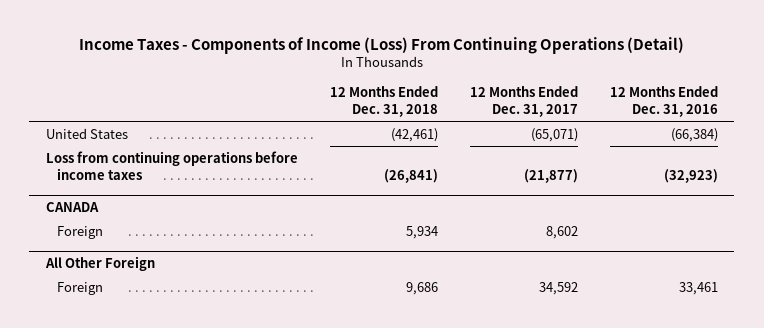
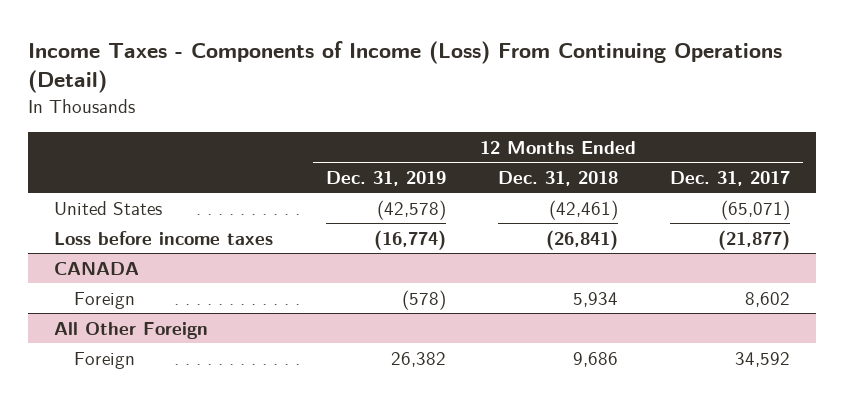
[610,85,719,117] 12 Months Ended Dec. 31, 2016 -> none
none -> [325,170,446,186] Dec. 31, 2019
[45,150,298,180] Loss from continuing operations before income taxes -> [54,230,274,245] Loss before income taxes

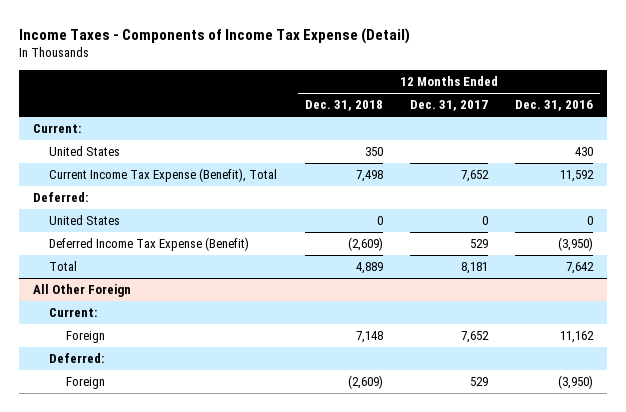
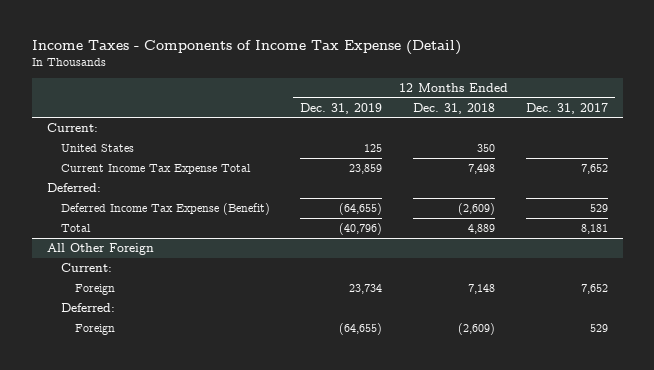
[515,100,594,112] Dec. 31, 2016 -> none
none -> [300,102,383,114] Dec. 31, 2019
[49,168,278,183] Current Income Tax Expense (Benefit), Total -> [60,163,251,174] Current Income Tax Expense Total
[49,215,121,226] United States -> none

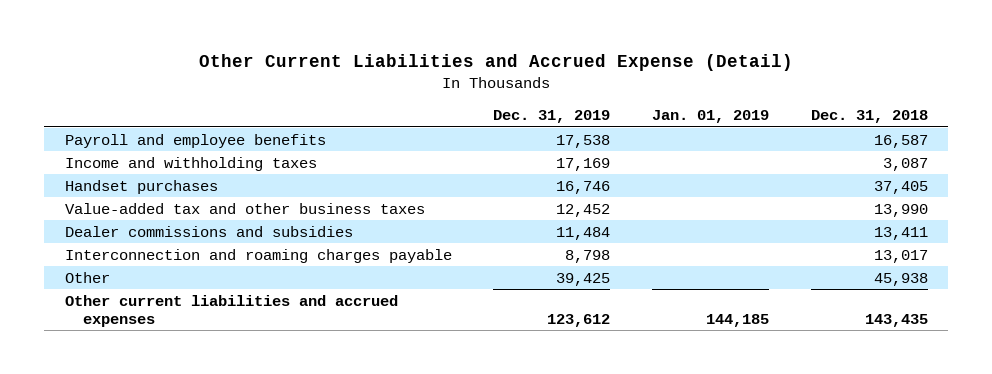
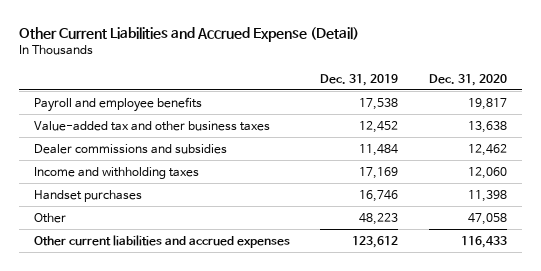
[651,110,769,124] Jan. 01, 2019 -> none
[810,110,928,124] Dec. 31, 2018 -> none
none -> [428,73,507,86] Dec. 31, 2020
[64,248,452,263] Interconnection and roaming charges payable -> none
[64,156,317,171] Income and withholding taxes -> [34,166,200,179] Income and withholding taxes
[64,179,218,194] Handset purchases -> [34,189,143,202] Handset purchases
[556,272,611,286] 39,425 -> [359,212,399,225] 48,223

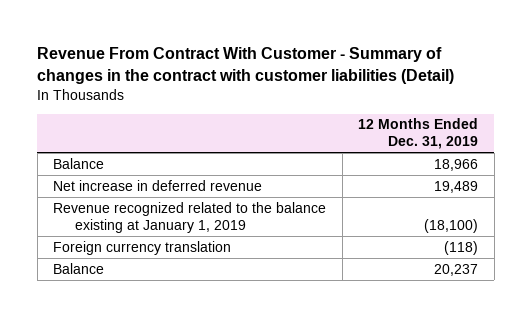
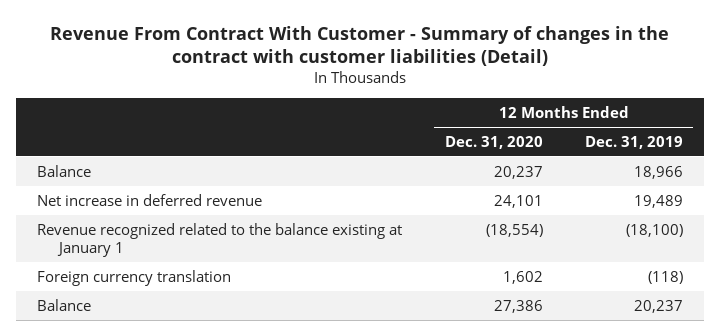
none -> [444,135,543,149] Dec. 31, 2020
[53,201,327,233] Revenue recognized related to the balance existing at January 1, 2019 -> [37,222,403,258] Revenue recognized related to the balance existing at January 1

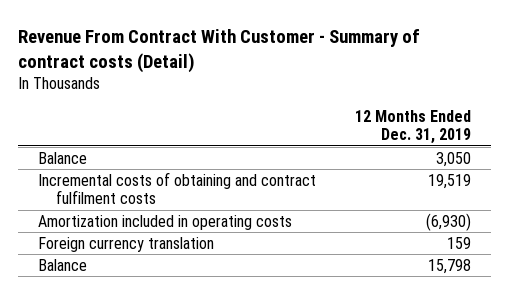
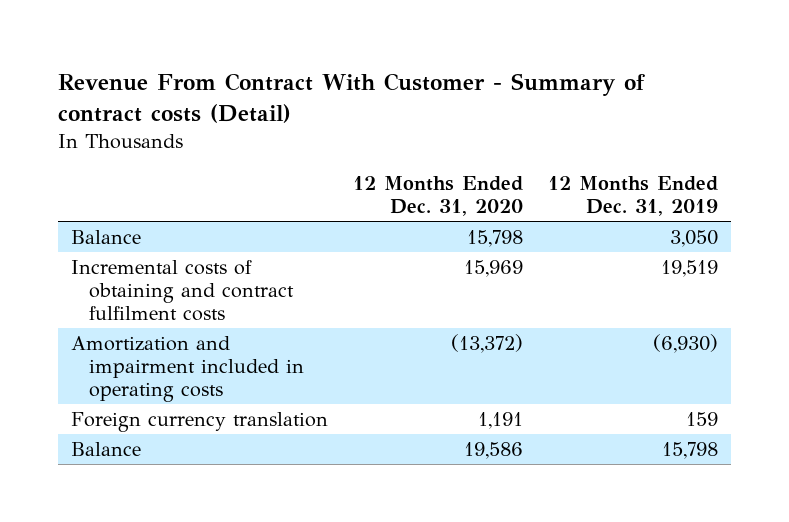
none -> [352,176,523,217] 12 Months Ended Dec. 31, 2020
[37,214,292,230] Amortization included in operating costs -> [70,335,305,403] Amortization and impairment included in operating costs

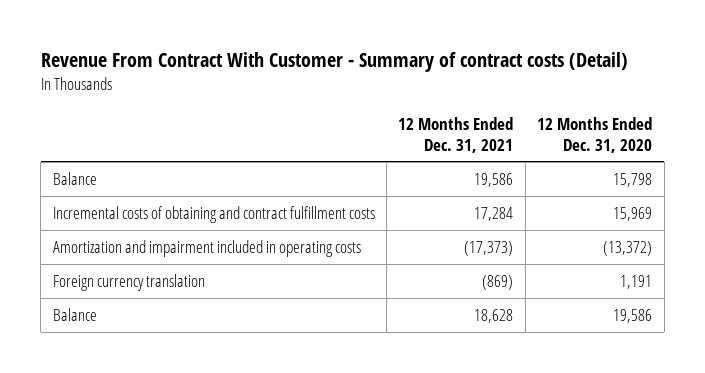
[548,176,719,217] 12 Months Ended Dec. 31, 2019 -> none
none -> [398,117,514,153] 12 Months Ended Dec. 31, 2021
[70,259,295,322] Incremental costs of obtaining and contract fulfilment costs -> [52,205,375,223] Incremental costs of obtaining and contract fulfillment costs

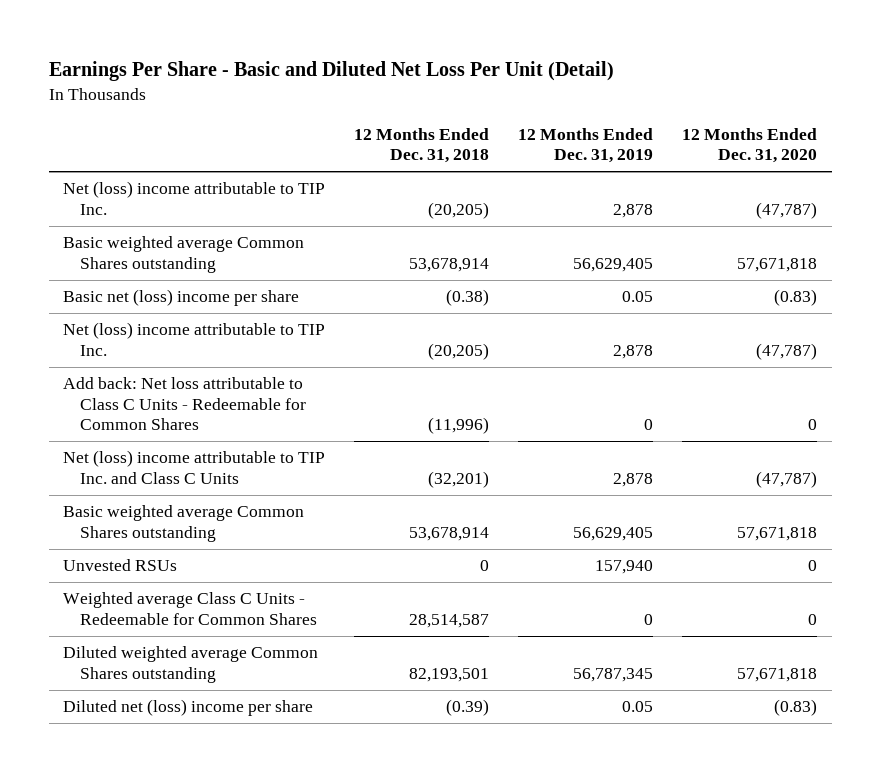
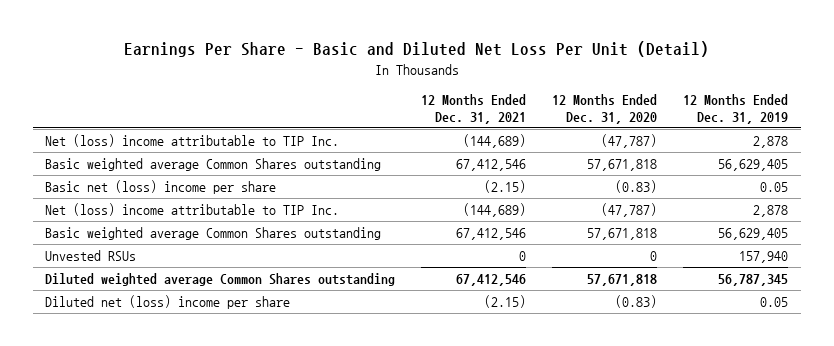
[354,127,490,164] 12 Months Ended Dec. 31, 2018 -> none
none -> [421,93,527,124] 12 Months Ended Dec. 31, 2021
[63,377,307,431] Add back: Net loss attributable to Class C Units - Redeemable for Common Shares -> none
[63,450,326,484] Net (loss) income attributable to TIP Inc. and Class C Units -> none
[63,592,318,625] Weighted average Class C Units - Redeemable for Common Shares -> none

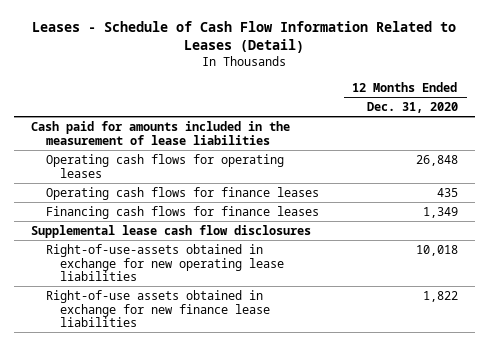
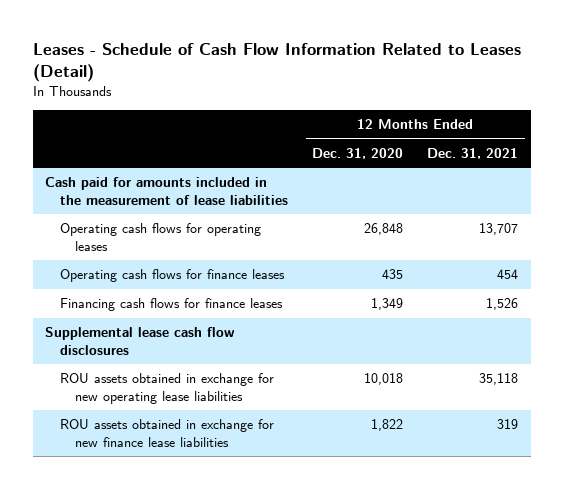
none -> [427,148,519,160] Dec. 31, 2021
[45,243,285,282] Right-of-use-assets obtained in exchange for new operating lease liabilities -> [59,373,274,405] ROU assets obtained in exchange for new operating lease liabilities
[45,289,271,328] Right-of-use assets obtained in exchange for new finance lease liabilities -> [59,419,274,448] ROU assets obtained in exchange for new finance lease liabilities

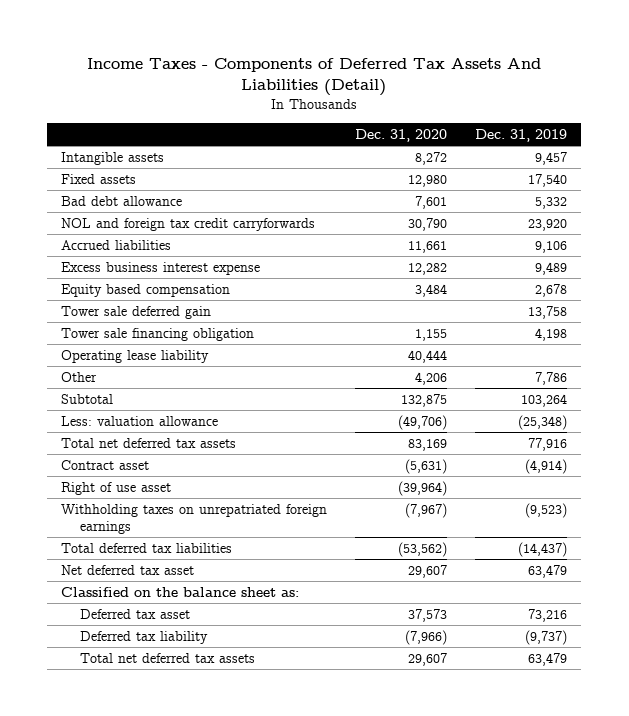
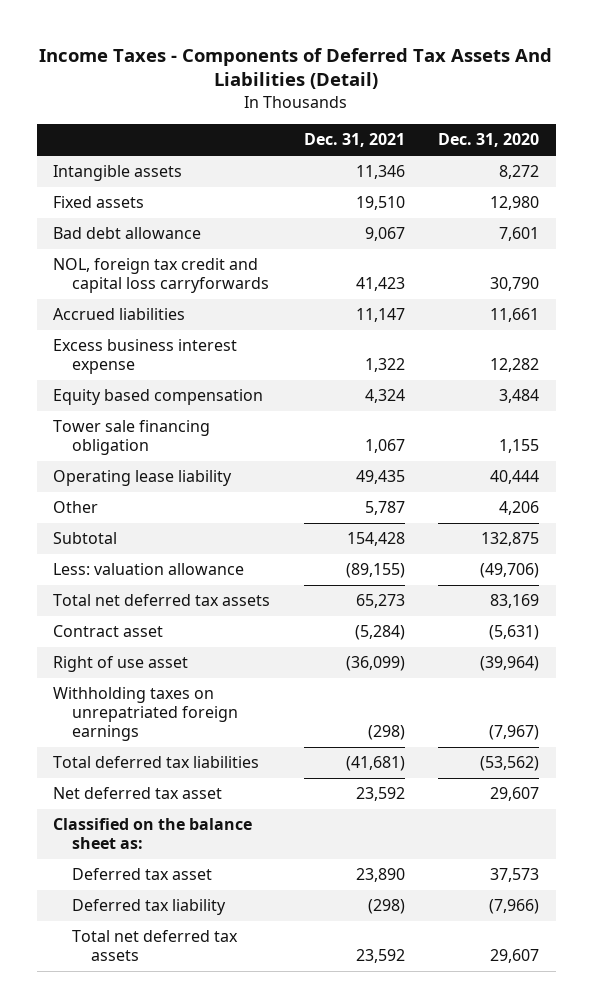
[475,128,568,142] Dec. 31, 2019 -> none
none -> [303,133,405,148] Dec. 31, 2021
[61,217,316,231] NOL and foreign tax credit carryforwards -> [53,258,270,294] NOL, foreign tax credit and capital loss carryforwards
[61,305,212,319] Tower sale deferred gain -> none

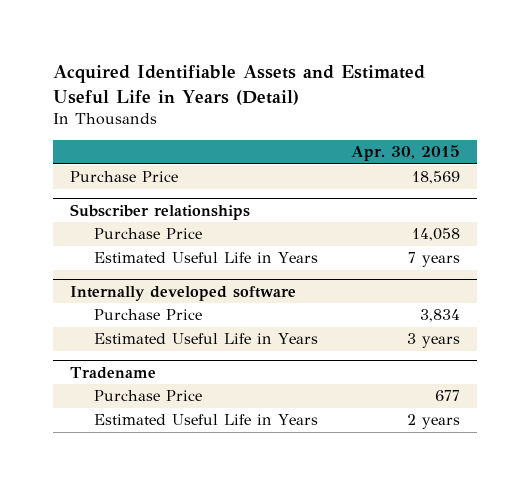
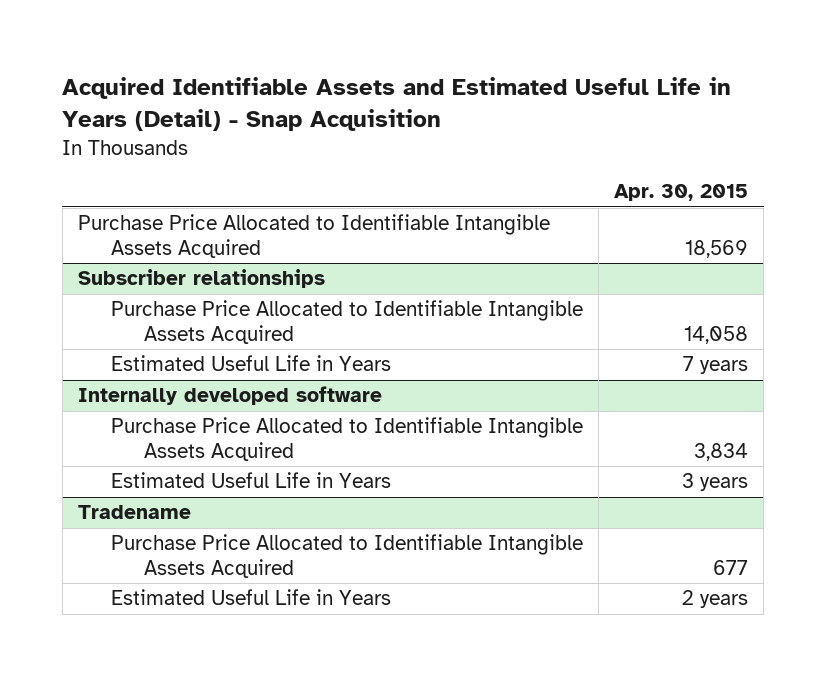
[53,64,426,105] Acquired Identifiable Assets and Estimated Useful Life in Years (Detail) -> [62,76,732,132] Acquired Identifiable Assets and Estimated Useful Life in Years (Detail) - Snap Acquisition
[69,171,178,183] Purchase Price -> [78,214,551,258] Purchase Price Allocated to Identifiable Intangible Assets Acquired
[94,228,203,240] Purchase Price -> [111,300,584,344] Purchase Price Allocated to Identifiable Intangible Assets Acquired
[94,309,203,321] Purchase Price -> [111,417,584,461] Purchase Price Allocated to Identifiable Intangible Assets Acquired
[94,390,203,402] Purchase Price -> [111,534,584,578] Purchase Price Allocated to Identifiable Intangible Assets Acquired

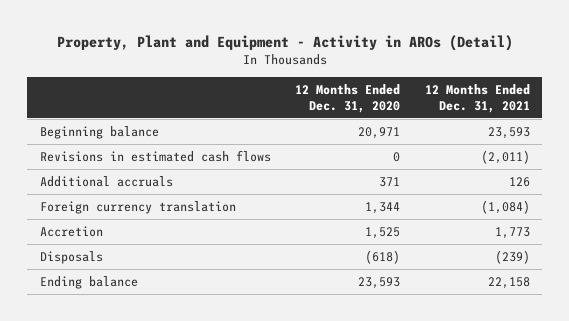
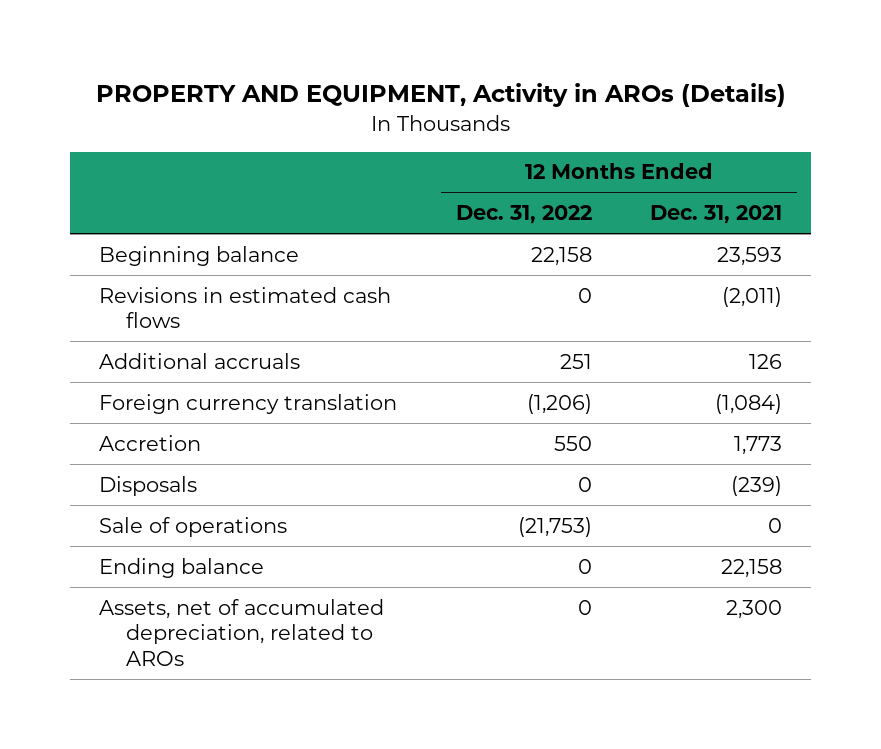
[56,34,513,51] Property, Plant and Equipment - Activity in AROs (Detail) -> [95,83,786,108] PROPERTY AND EQUIPMENT, Activity in AROs (Details)
[295,83,401,113] 12 Months Ended Dec. 31, 2020 -> none
none -> [455,205,592,225] Dec. 31, 2022
none -> [99,516,288,537] Sale of operations
none -> [99,598,385,666] Assets, net of accumulated depreciation, related to AROs

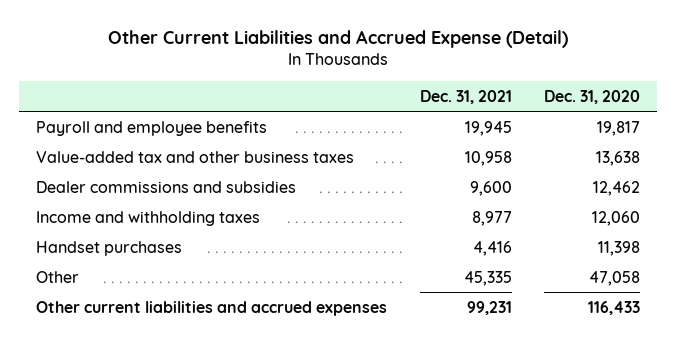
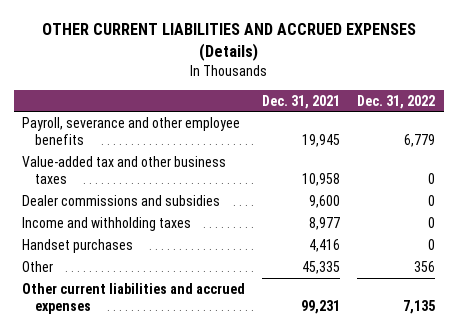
[108,29,569,48] Other Current Liabilities and Accrued Expense (Detail) -> [41,23,416,61] OTHER CURRENT LIABILITIES AND ACCRUED EXPENSES (Details)
[544,89,641,104] Dec. 31, 2020 -> none
none -> [357,94,436,109] Dec. 31, 2022
[35,120,267,136] Payroll and employee benefits -> [22,116,241,145] Payroll, severance and other employee benefits

